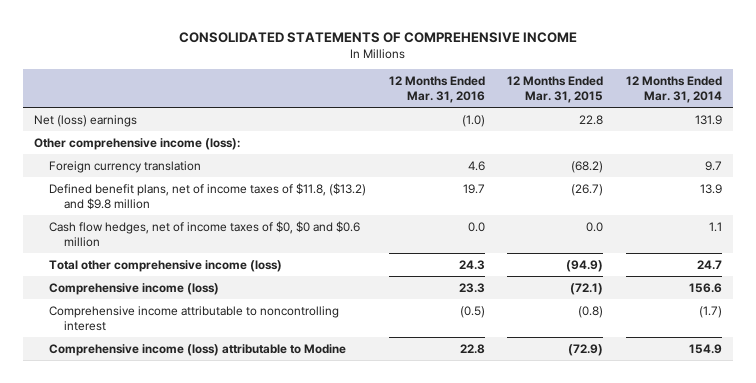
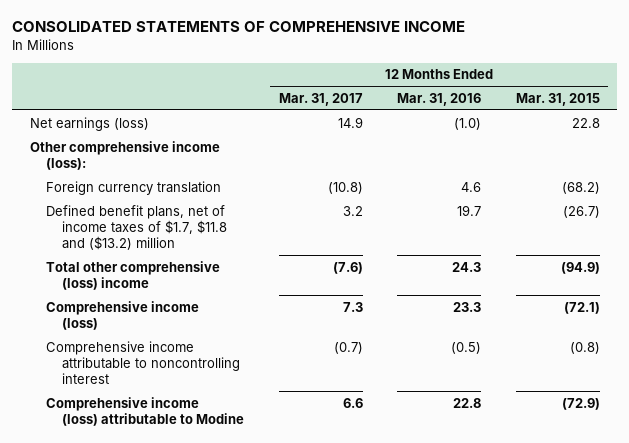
[625,76,722,103] 12 Months Ended Mar. 31, 2014 -> none
none -> [278,92,363,106] Mar. 31, 2017
[34,114,138,127] Net (loss) earnings -> [29,116,149,131] Net earnings (loss)
[49,220,361,247] Cash flow hedges, net of income taxes of $0, $0 and $0.6 million -> none
[49,182,367,210] Defined benefit plans, net of income taxes of $11.8, ($13.2) and $9.8 million -> [45,204,228,250] Defined benefit plans, net of income taxes of $1.7, $11.8 and ($13.2) million
[49,259,283,272] Total other comprehensive income (loss) -> [45,260,220,290] Total other comprehensive (loss) income

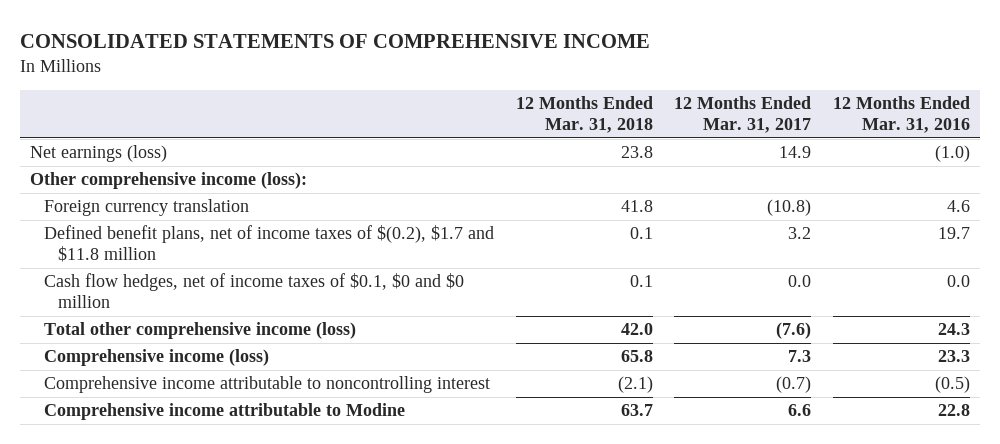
[515,92,600,106] Mar. 31, 2015 -> none
none -> [515,96,653,134] 12 Months Ended Mar. 31, 2018
[45,204,228,250] Defined benefit plans, net of income taxes of $1.7, $11.8 and ($13.2) million -> [44,225,495,263] Defined benefit plans, net of income taxes of $(0.2), $1.7 and $11.8 million
none -> [44,273,465,309] Cash flow hedges, net of income taxes of $0.1, $0 and $0 million
[45,260,220,290] Total other comprehensive (loss) income -> [44,322,357,340] Total other comprehensive income (loss)
[45,396,245,426] Comprehensive income (loss) attributable to Modine -> [44,403,406,421] Comprehensive income attributable to Modine

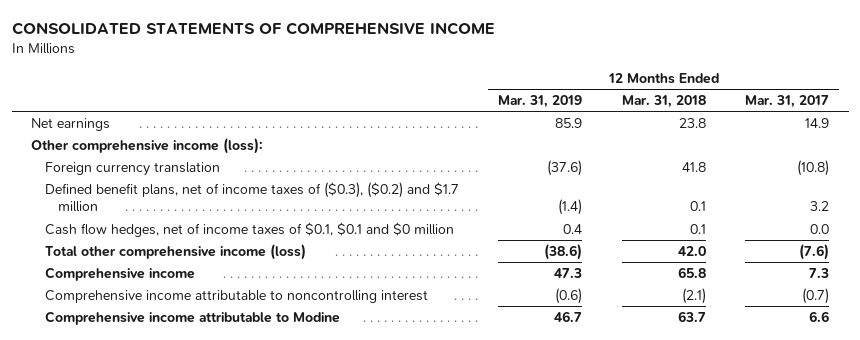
[832,96,970,134] 12 Months Ended Mar. 31, 2016 -> none
none -> [498,94,583,108] Mar. 31, 2019
[30,145,168,163] Net earnings (loss) -> [31,117,111,131] Net earnings
[44,225,495,263] Defined benefit plans, net of income taxes of $(0.2), $1.7 and $11.8 million -> [44,181,459,213] Defined benefit plans, net of income taxes of ($0.3), ($0.2) and $1.7 million
[44,273,465,309] Cash flow hedges, net of income taxes of $0.1, $0 and $0 million -> [44,221,454,237] Cash flow hedges, net of income taxes of $0.1, $0.1 and $0 million
[44,349,270,367] Comprehensive income (loss) -> [44,266,195,281] Comprehensive income

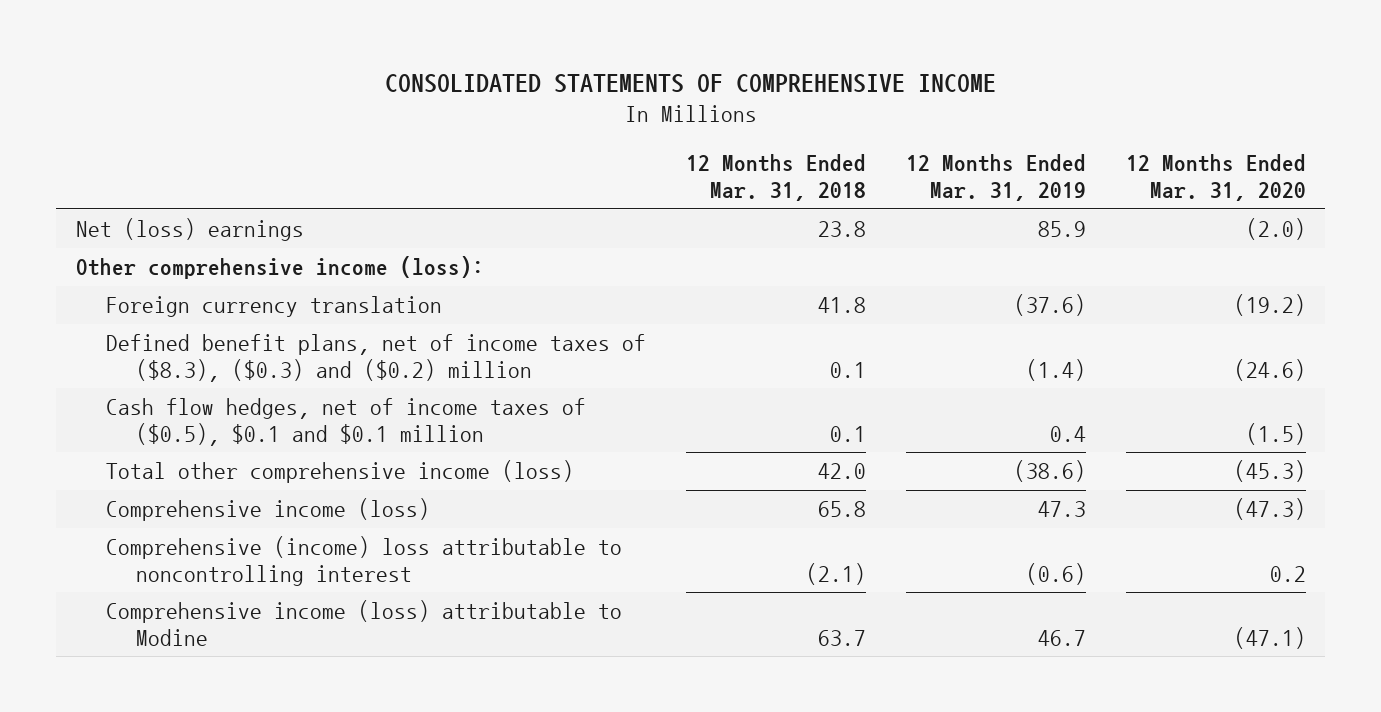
[744,94,829,108] Mar. 31, 2017 -> none
none -> [1125,154,1306,201] 12 Months Ended Mar. 31, 2020
[31,117,111,131] Net earnings -> [75,218,304,242] Net (loss) earnings
[44,181,459,213] Defined benefit plans, net of income taxes of ($0.3), ($0.2) and $1.7 million -> [105,334,646,382] Defined benefit plans, net of income taxes of ($8.3), ($0.3) and ($0.2) million
[44,221,454,237] Cash flow hedges, net of income taxes of $0.1, $0.1 and $0 million -> [105,398,586,446] Cash flow hedges, net of income taxes of ($0.5), $0.1 and $0.1 million
[44,266,195,281] Comprehensive income -> [105,498,430,522] Comprehensive income (loss)
[44,289,428,303] Comprehensive income attributable to noncontrolling interest -> [105,536,622,586] Comprehensive (income) loss attributable to noncontrolling interest
[44,310,340,325] Comprehensive income attributable to Modine -> [105,600,622,646] Comprehensive income (loss) attributable to Modine

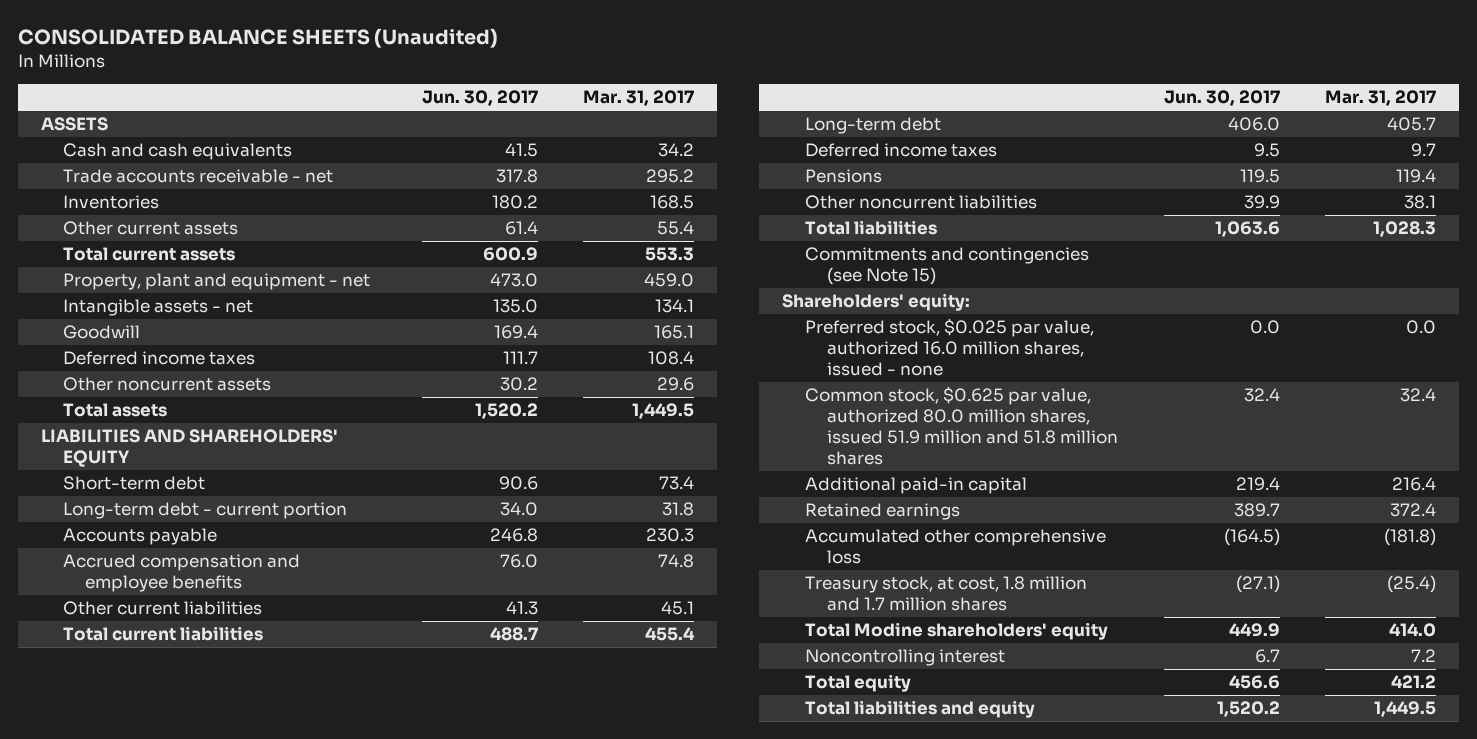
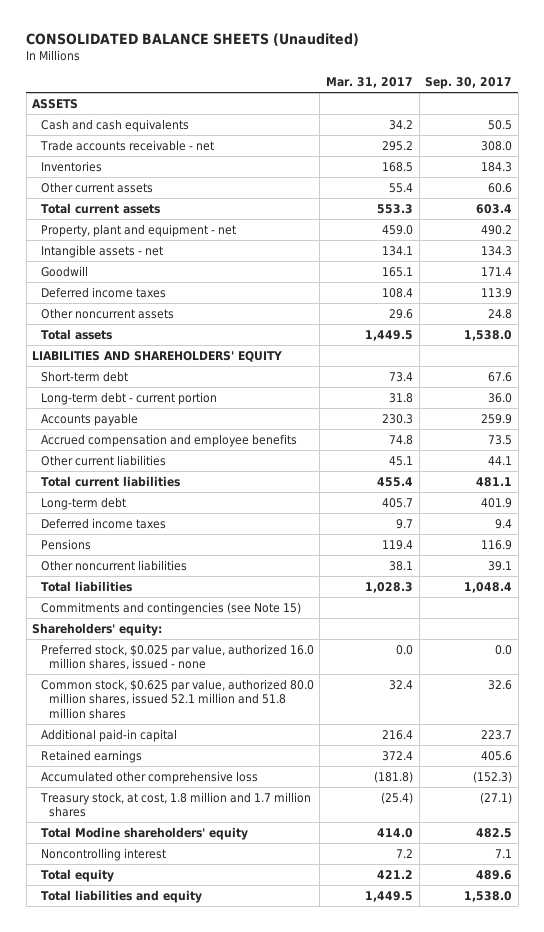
[421,90,538,107] Jun. 30, 2017 -> none
none -> [425,77,513,90] Sep. 30, 2017
[804,386,1118,465] Common stock, $0.625 par value, authorized 80.0 million shares, issued 51.9 million and 51.8 million shares -> [40,678,314,719] Common stock, $0.625 par value, authorized 80.0 million shares, issued 52.1 million and 51.8 million shares

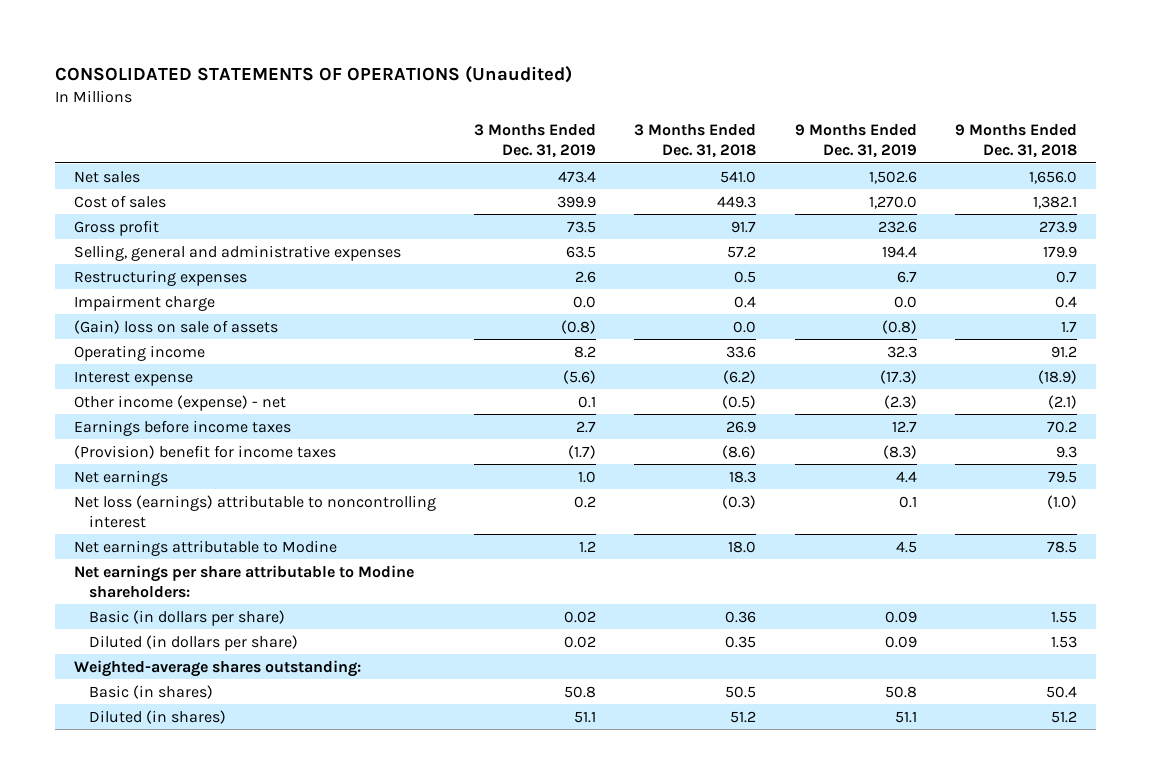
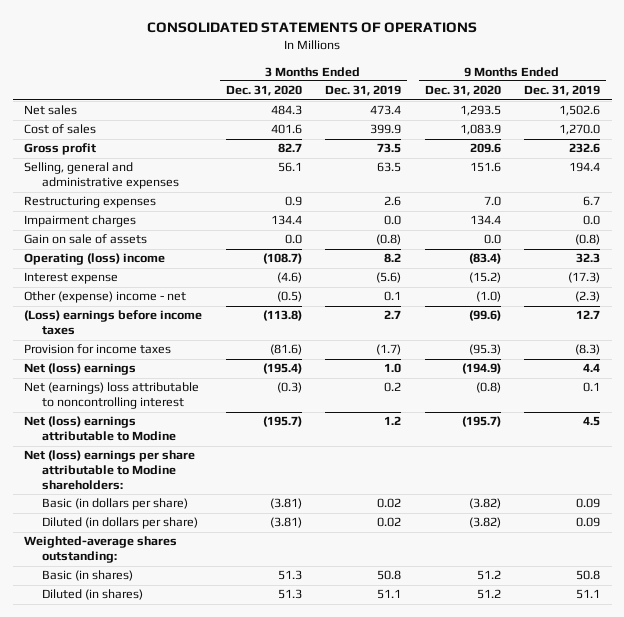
[54,65,572,83] CONSOLIDATED STATEMENTS OF OPERATIONS (Unaudited) -> [147,22,478,34] CONSOLIDATED STATEMENTS OF OPERATIONS
[634,124,757,159] 3 Months Ended Dec. 31, 2018 -> none
[954,124,1077,159] 9 Months Ended Dec. 31, 2018 -> none
none -> [225,85,302,97] Dec. 31, 2020
none -> [424,85,501,97] Dec. 31, 2020
[73,294,215,311] Impairment charge -> none
none -> [24,215,137,228] Impairment charges
[73,319,278,334] (Gain) loss on sale of assets -> [24,234,148,245] Gain on sale of assets
[73,344,205,361] Operating income -> [24,253,166,266] Operating (loss) income
[73,394,286,411] Other income (expense) - net -> [24,291,187,304] Other (expense) income - net
[73,419,291,436] Earnings before income taxes -> [24,310,203,336] (Loss) earnings before income taxes
[73,444,336,459] (Provision) benefit for income taxes -> [24,344,172,355] Provision for income taxes
[73,469,168,486] Net earnings -> [24,363,137,376] Net (loss) earnings
[73,494,436,528] Net loss (earnings) attributable to noncontrolling interest -> [24,382,200,410] Net (earnings) loss attributable to noncontrolling interest
[73,539,337,556] Net earnings attributable to Modine -> [24,416,176,442] Net (loss) earnings attributable to Modine
[73,564,414,598] Net earnings per share attributable to Modine shareholders: -> [24,450,196,491] Net (loss) earnings per share attributable to Modine shareholders:

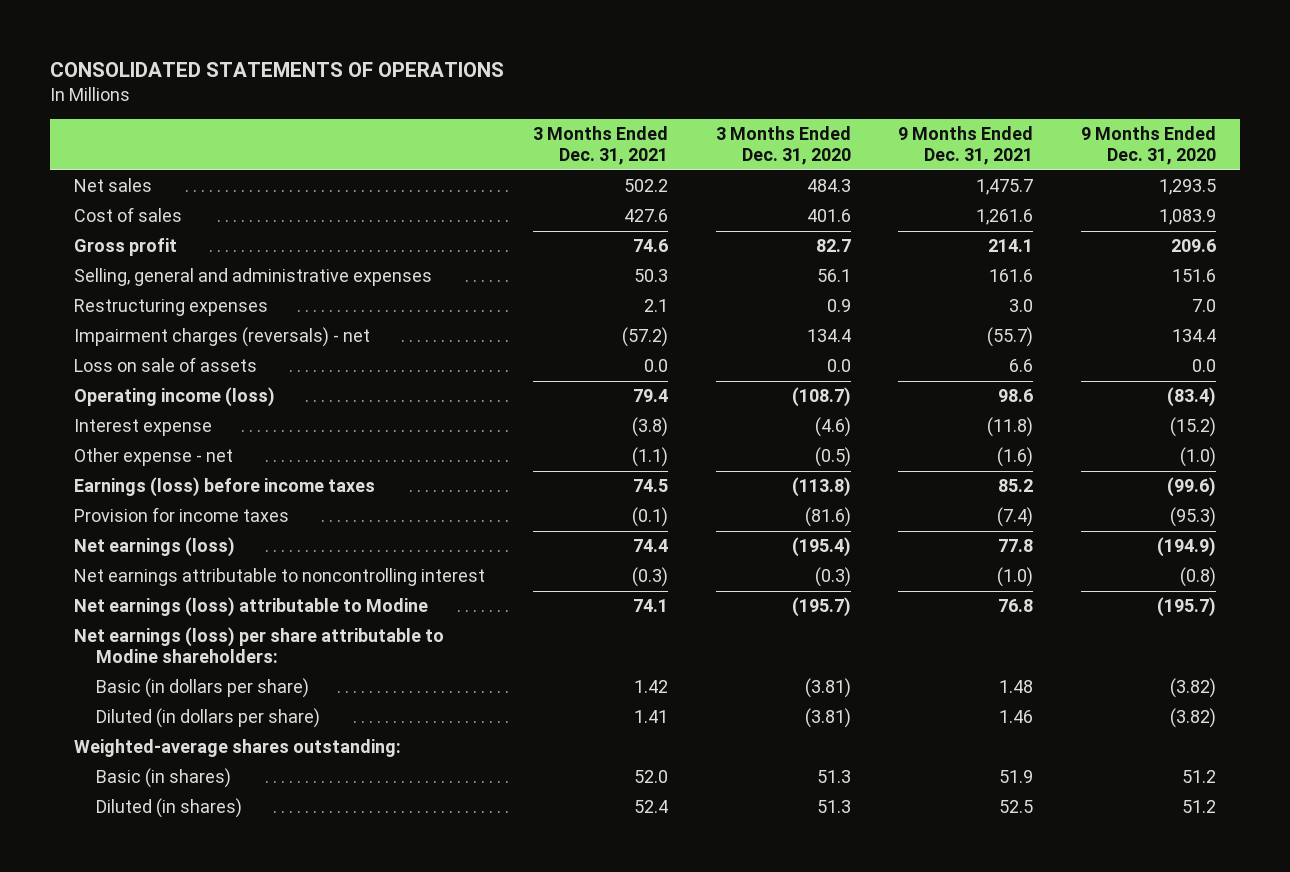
[325,85,402,97] Dec. 31, 2019 -> none
[523,85,600,97] Dec. 31, 2019 -> none
none -> [532,126,668,166] 3 Months Ended Dec. 31, 2021
none -> [898,126,1034,166] 9 Months Ended Dec. 31, 2021
[24,215,137,228] Impairment charges -> [73,327,370,348] Impairment charges (reversals) - net
[24,234,148,245] Gain on sale of assets -> [73,357,257,373] Loss on sale of assets
[24,253,166,266] Operating (loss) income -> [73,387,275,408] Operating income (loss)
[24,291,187,304] Other (expense) income - net -> [73,448,233,467] Other expense - net
[24,310,203,336] (Loss) earnings before income taxes -> [73,477,375,498] Earnings (loss) before income taxes
[24,363,137,376] Net (loss) earnings -> [73,537,235,558] Net earnings (loss)
[24,382,200,410] Net (earnings) loss attributable to noncontrolling interest -> [73,568,485,587] Net earnings attributable to noncontrolling interest
[24,416,176,442] Net (loss) earnings attributable to Modine -> [73,597,428,618] Net earnings (loss) attributable to Modine
[24,450,196,491] Net (loss) earnings per share attributable to Modine shareholders: -> [73,627,444,664] Net earnings (loss) per share attributable to Modine shareholders:

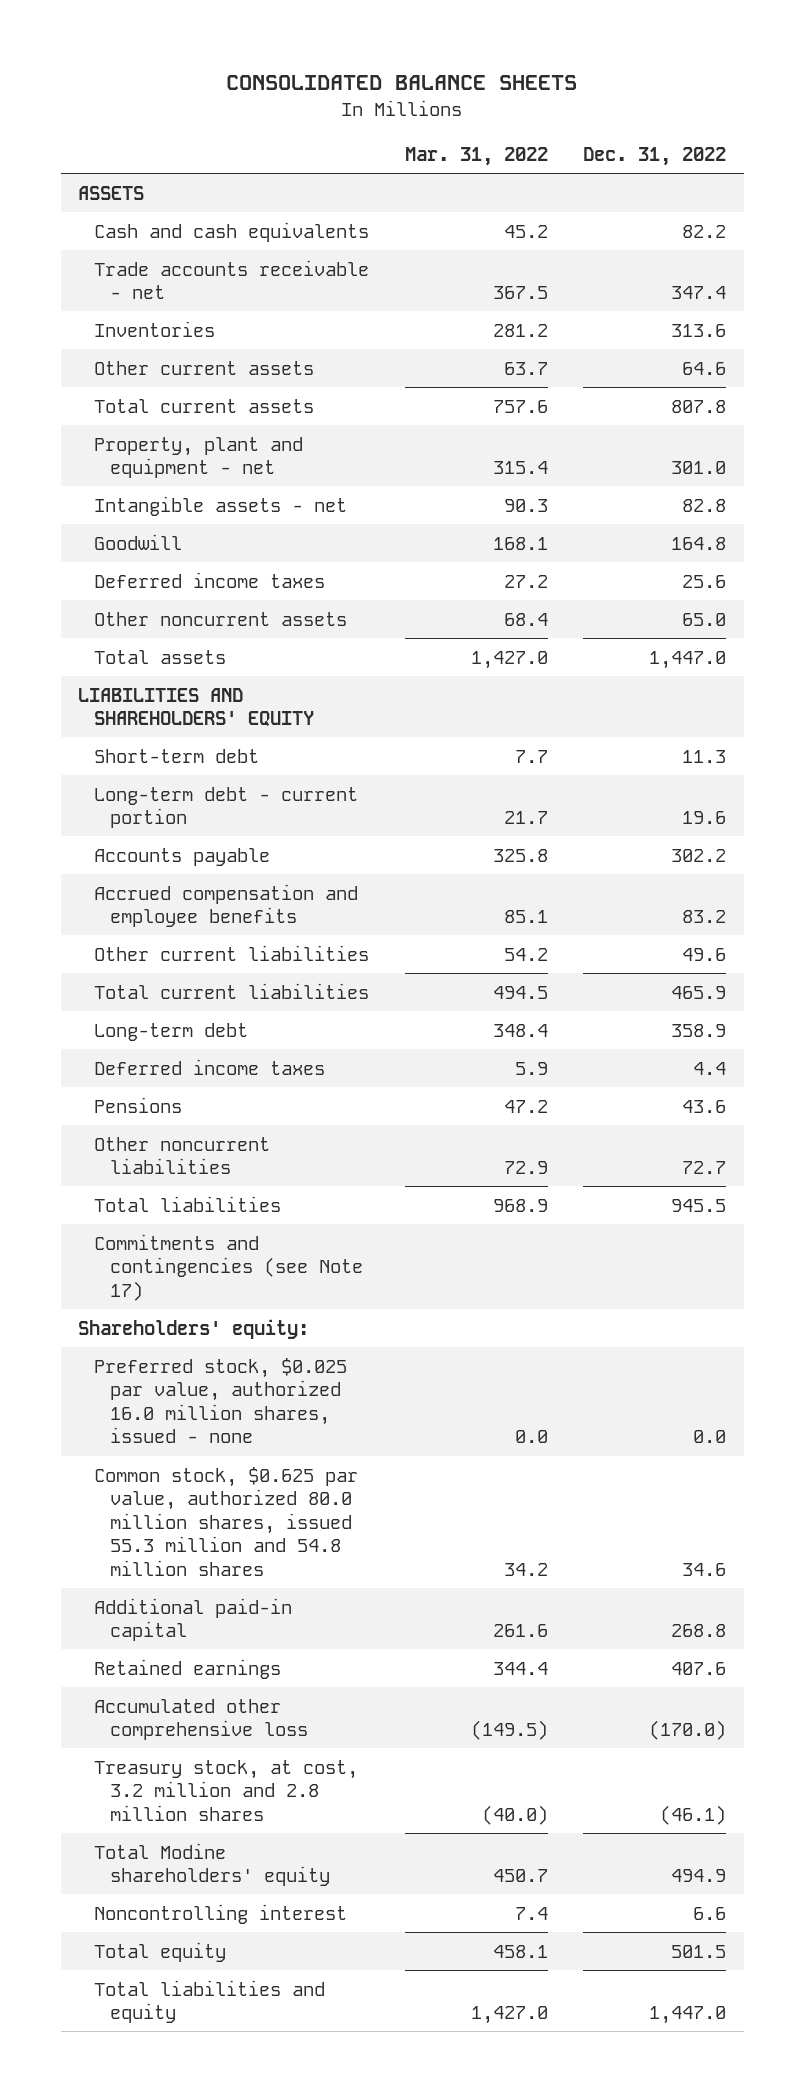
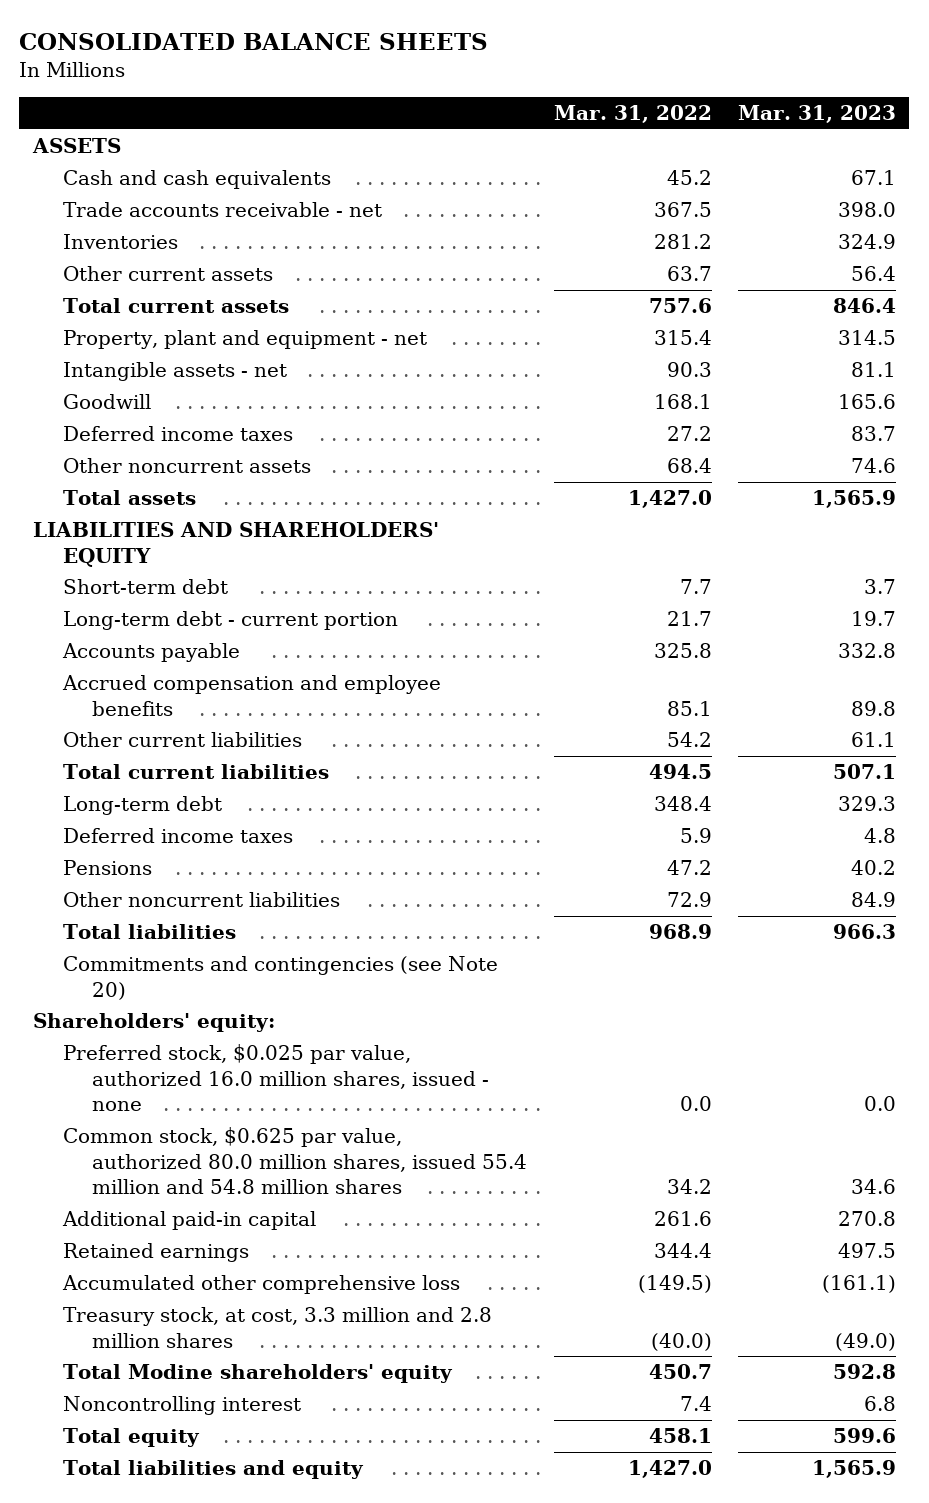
[583,146,727,166] Dec. 31, 2022 -> none
none -> [737,104,896,123] Mar. 31, 2023
[94,1233,364,1301] Commitments and contingencies (see Note 17) -> [62,956,498,1000] Commitments and contingencies (see Note 20)
[94,1466,359,1576] Common stock, $0.625 par value, authorized 80.0 million shares, issued 55.3 million and 54.8 million shares -> [62,1127,528,1195] Common stock, $0.625 par value, authorized 80.0 million shares, issued 55.4 million and 54.8 million shares
[94,1759,359,1821] Treasury stock, at cost, 3.2 million and 2.8 million shares -> [62,1307,492,1348] Treasury stock, at cost, 3.3 million and 2.8 million shares

